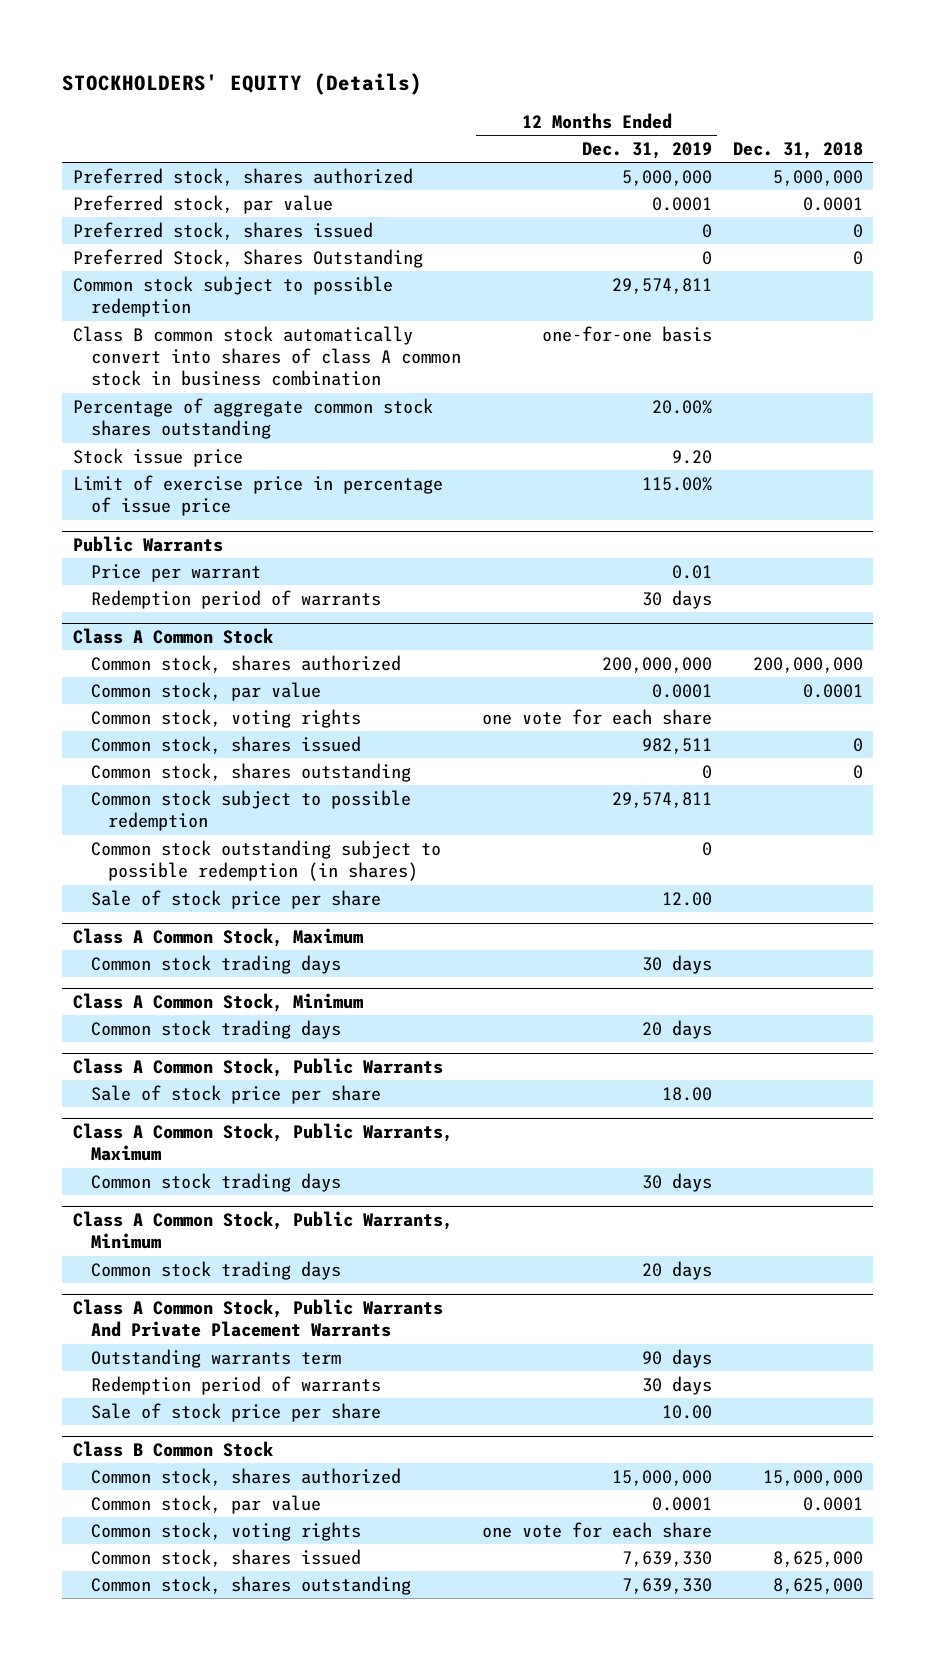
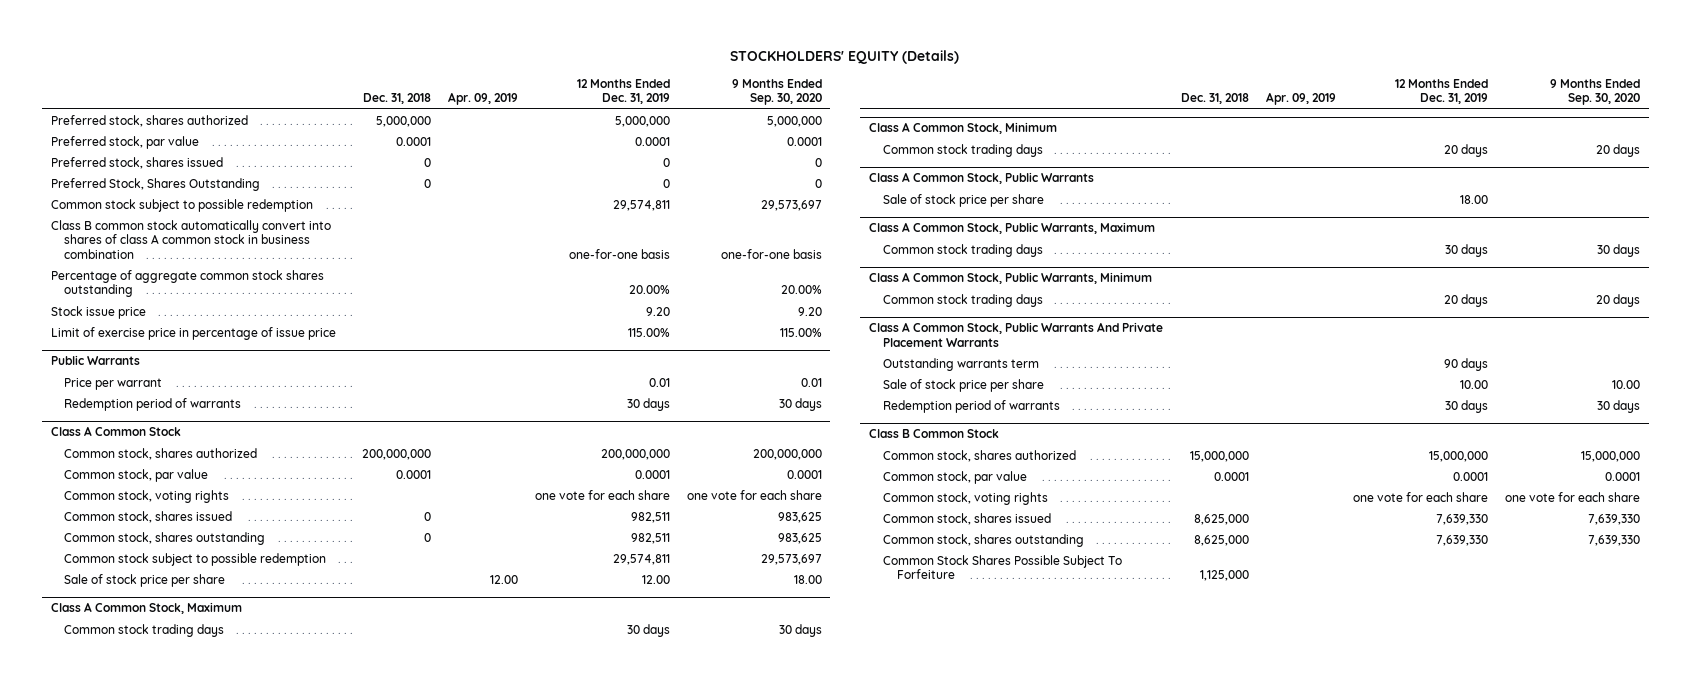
none -> [447,92,518,106] Apr. 09, 2019
none -> [731,78,822,106] 9 Months Ended Sep. 30, 2020
[701,764,712,779] 0 -> [630,533,670,545] 982,511
[90,839,441,882] Common stock outstanding subject to possible redemption (in shares) -> none
[90,1375,381,1395] Redemption period of warrants -> [882,400,1060,414] Redemption period of warrants
none -> [882,555,1122,580] Common Stock Shares Possible Subject To Forfeiture

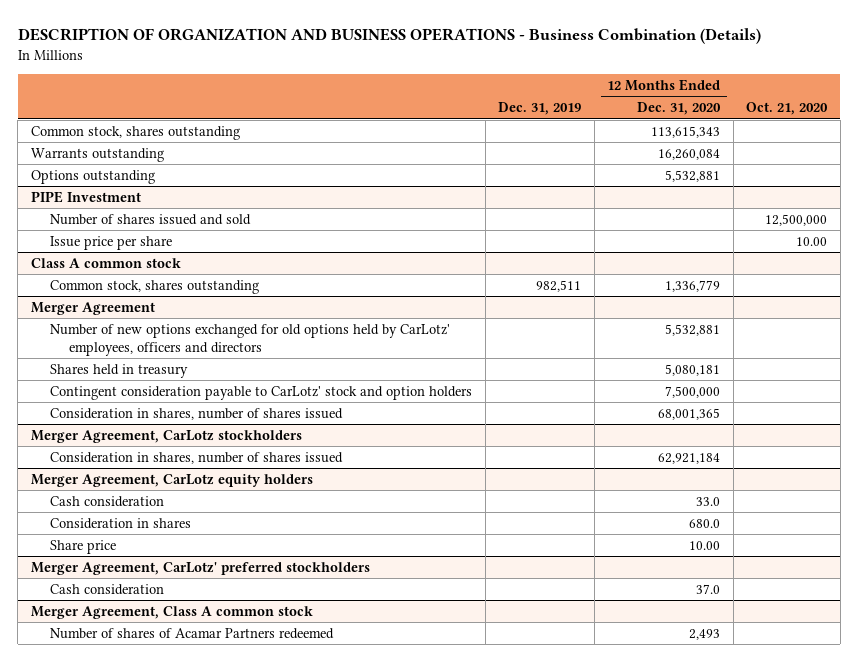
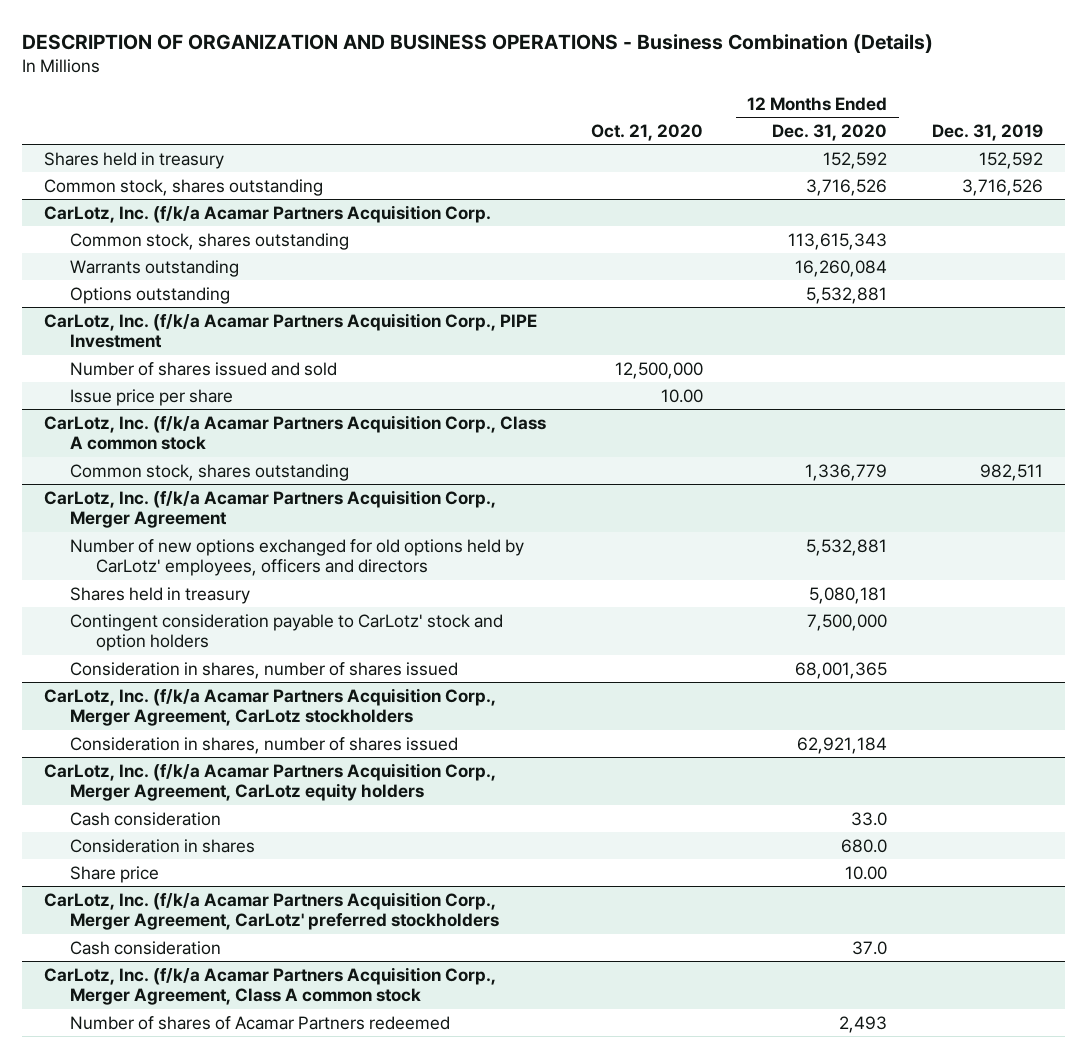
none -> [44,151,225,169] Shares held in treasury
none -> [44,178,324,196] Common stock, shares outstanding
none -> [44,204,492,223] CarLotz, Inc. (f/k/a Acamar Partners Acquisition Corp.
[30,190,141,203] PIPE Investment -> none
none -> [44,312,538,349] CarLotz, Inc. (f/k/a Acamar Partners Acquisition Corp., PIPE Investment
[30,257,181,268] Class A common stock -> none
none -> [44,414,547,451] CarLotz, Inc. (f/k/a Acamar Partners Acquisition Corp., Class A common stock
[30,301,155,315] Merger Agreement -> none
none -> [44,489,497,529] CarLotz, Inc. (f/k/a Acamar Partners Acquisition Corp., Merger Agreement
[30,429,302,443] Merger Agreement, CarLotz stockholders -> none
none -> [44,687,497,727] CarLotz, Inc. (f/k/a Acamar Partners Acquisition Corp., Merger Agreement, CarLotz stockholders
[30,473,313,487] Merger Agreement, CarLotz equity holders -> none
none -> [44,762,497,802] CarLotz, Inc. (f/k/a Acamar Partners Acquisition Corp., Merger Agreement, CarLotz equity holders
[30,561,370,575] Merger Agreement, CarLotz' preferred stockholders -> none
none -> [44,891,499,931] CarLotz, Inc. (f/k/a Acamar Partners Acquisition Corp., Merger Agreement, CarLotz' preferred stockholders
[30,605,313,619] Merger Agreement, Class A common stock -> none
none -> [44,966,497,1006] CarLotz, Inc. (f/k/a Acamar Partners Acquisition Corp., Merger Agreement, Class A common stock

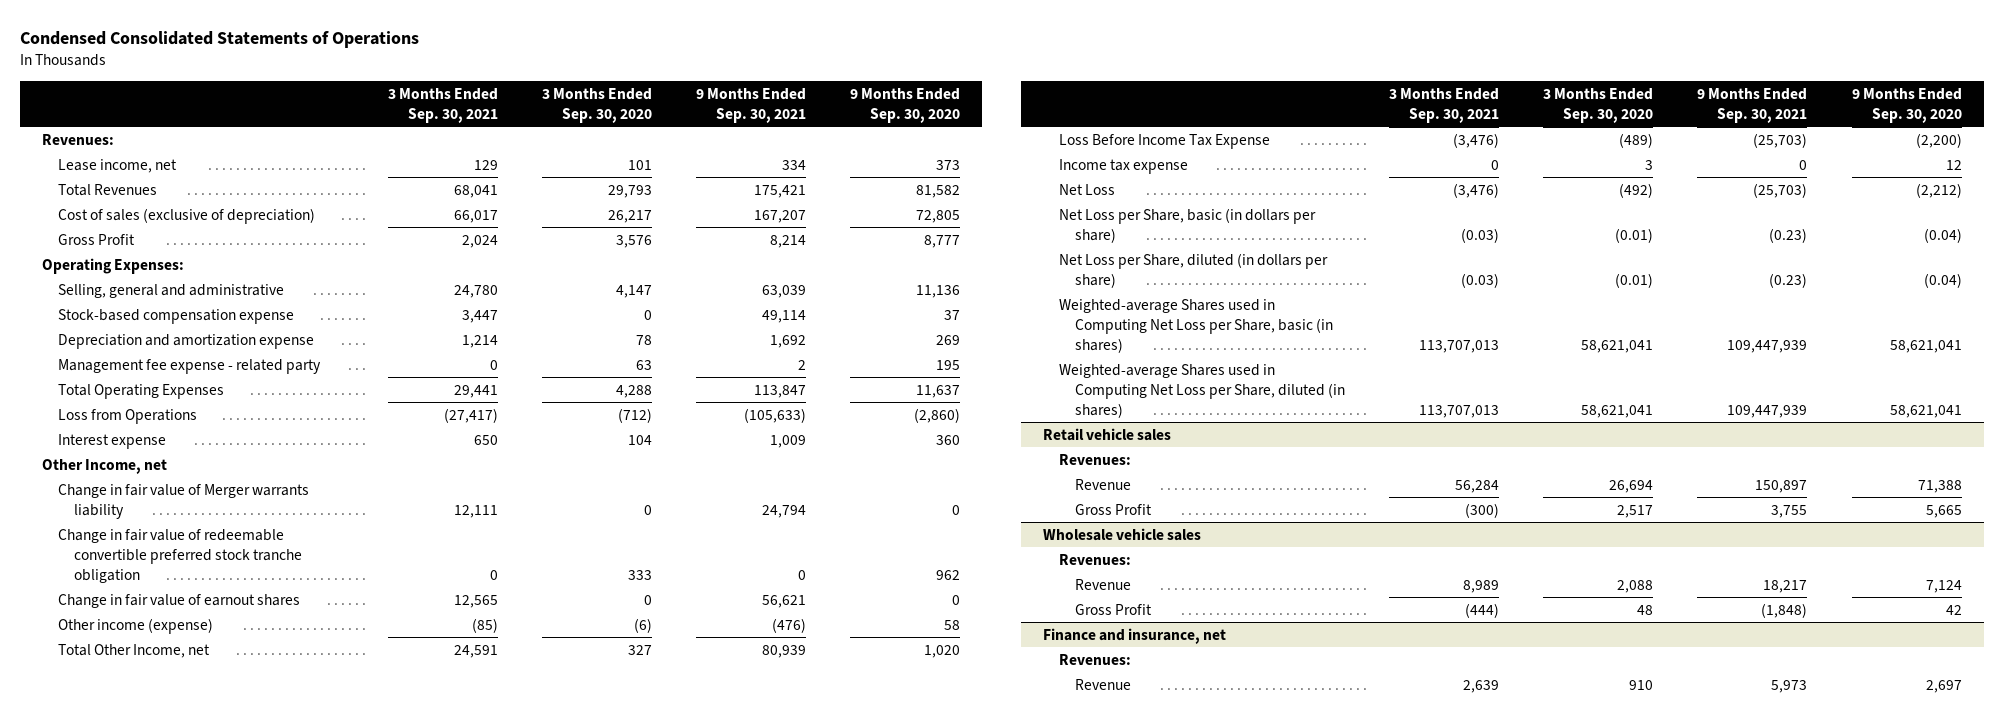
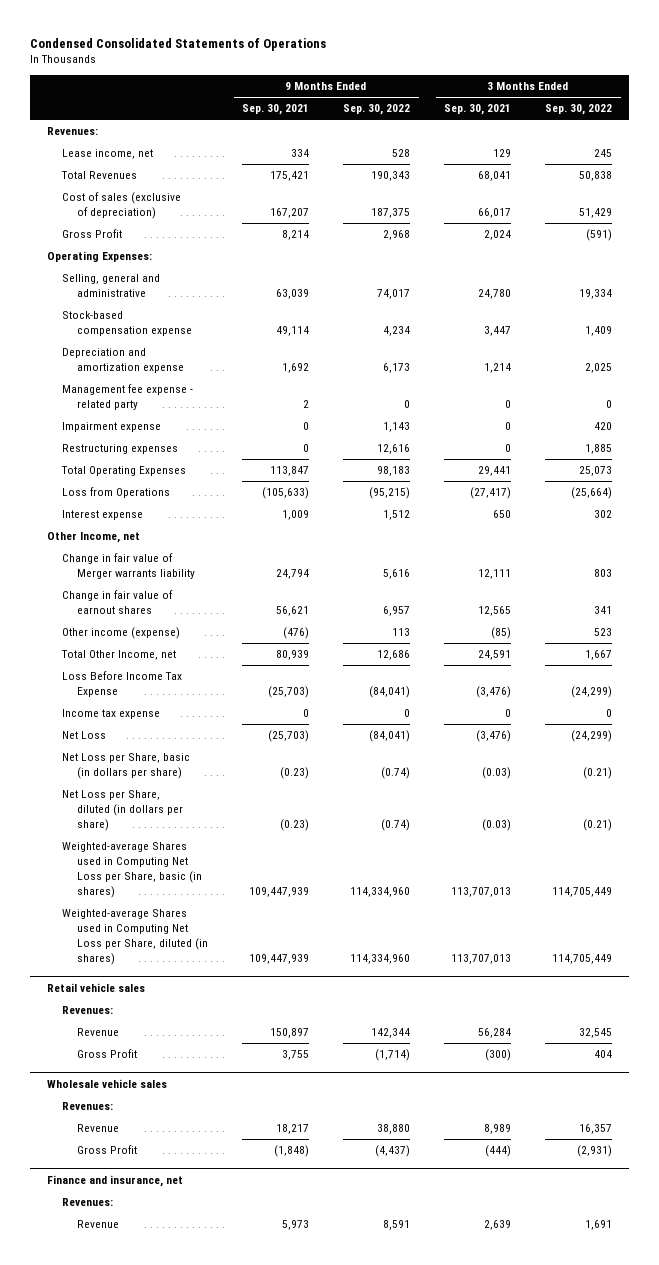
[541,87,652,123] 3 Months Ended Sep. 30, 2020 -> none
[850,87,961,123] 9 Months Ended Sep. 30, 2020 -> none
none -> [343,104,411,116] Sep. 30, 2022
none -> [545,104,613,116] Sep. 30, 2022
none -> [62,422,162,433] Impairment expense
none -> [62,444,179,455] Restructuring expenses
[57,528,302,584] Change in fair value of redeemable convertible preferred stock tranche obligation -> none

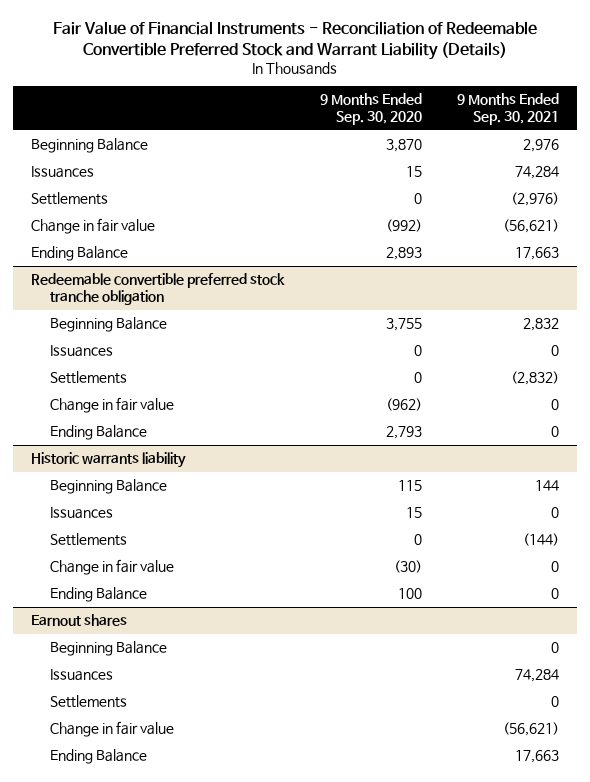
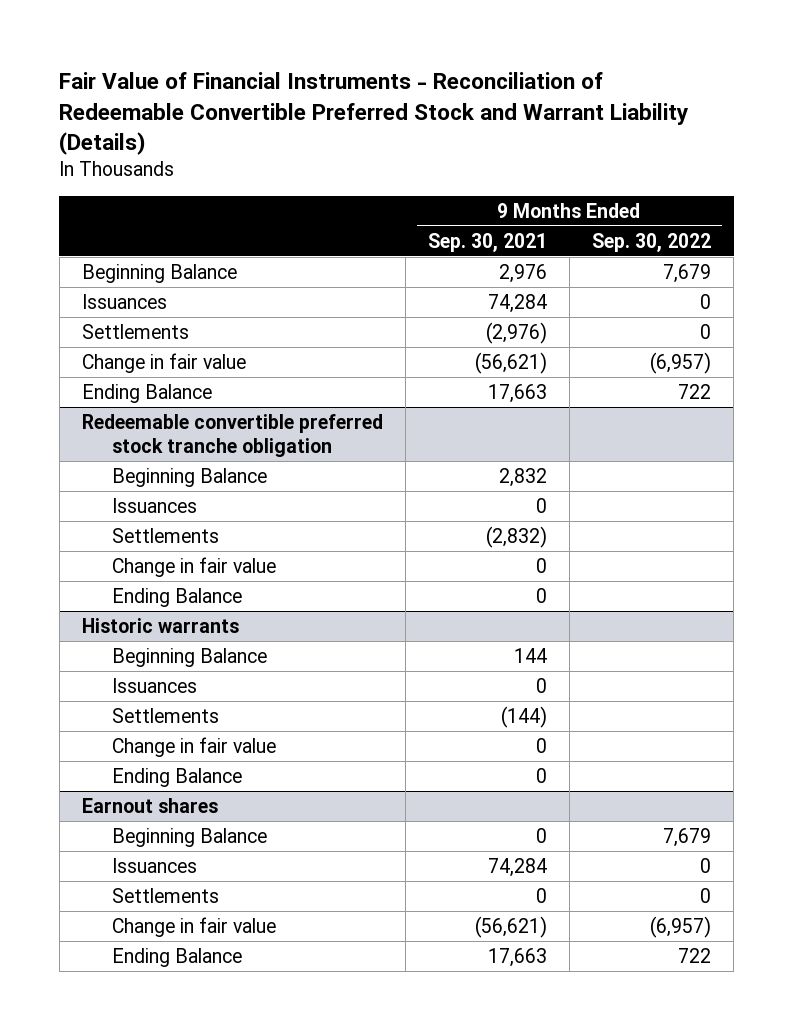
[319,93,422,126] 9 Months Ended Sep. 30, 2020 -> none
none -> [592,232,712,252] Sep. 30, 2022
[30,452,186,469] Historic warrants liability -> [81,617,239,633] Historic warrants

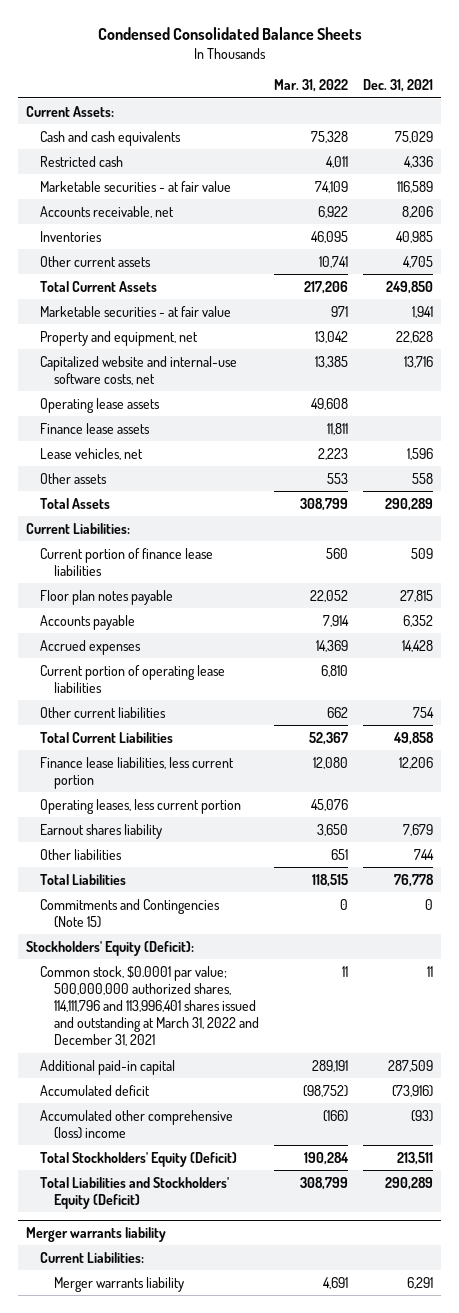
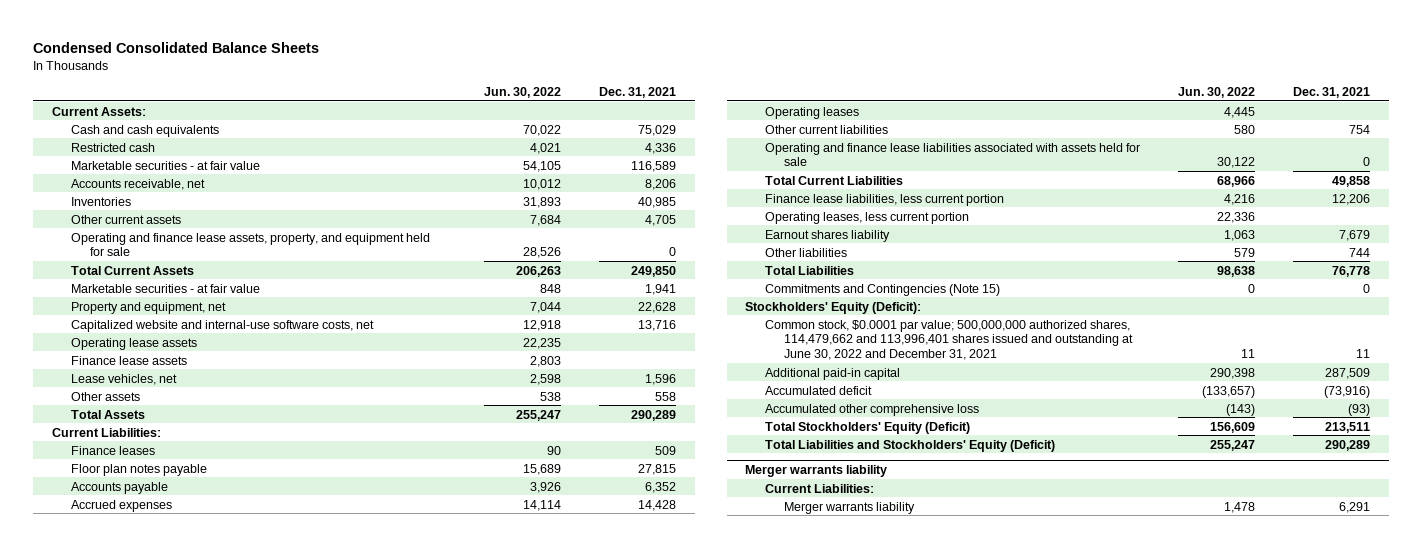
[274,79,349,93] Mar. 31, 2022 -> none
none -> [484,86,562,98] Jun. 30, 2022
none -> [71,232,431,257] Operating and finance lease assets, property, and equipment held for sale
[39,547,213,576] Current portion of finance lease liabilities -> [71,445,156,455] Finance leases
[39,664,225,693] Current portion of operating lease liabilities -> [764,106,859,119] Operating leases
none -> [764,142,1140,167] Operating and finance lease liabilities associated with assets held for sale
[39,965,259,1047] Common stock, $0.0001 par value; 500,000,000 authorized shares, 114,111,796 and 113,996,401 shares issued and outstanding at March 31, 2022 and December 31, 2021 -> [764,319,1133,361] Common stock, $0.0001 par value; 500,000,000 authorized shares, 114,479,662 and 113,996,401 shares issued and outstanding at June 30, 2022 and December 31, 2021
[39,1109,233,1139] Accumulated other comprehensive (loss) income -> [764,403,979,416] Accumulated other comprehensive loss

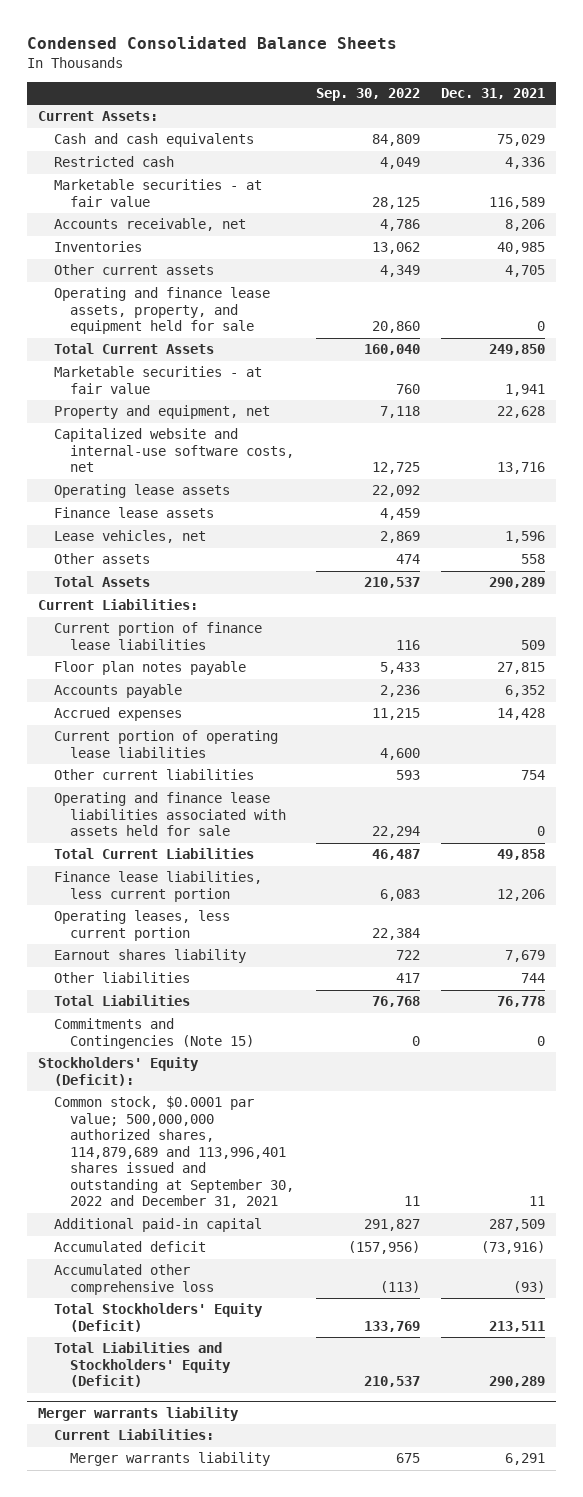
[484,86,562,98] Jun. 30, 2022 -> none
none -> [315,88,420,102] Sep. 30, 2022
[71,445,156,455] Finance leases -> [54,622,263,650] Current portion of finance lease liabilities
[764,106,859,119] Operating leases -> [54,730,279,758] Current portion of operating lease liabilities
[764,319,1133,361] Common stock, $0.0001 par value; 500,000,000 authorized shares, 114,479,662 and 113,996,401 shares issued and outstanding at June 30, 2022 and December 31, 2021 -> [54,1096,295,1209] Common stock, $0.0001 par value; 500,000,000 authorized shares, 114,879,689 and 113,996,401 shares issued and outstanding at September 30, 2022 and December 31, 2021

